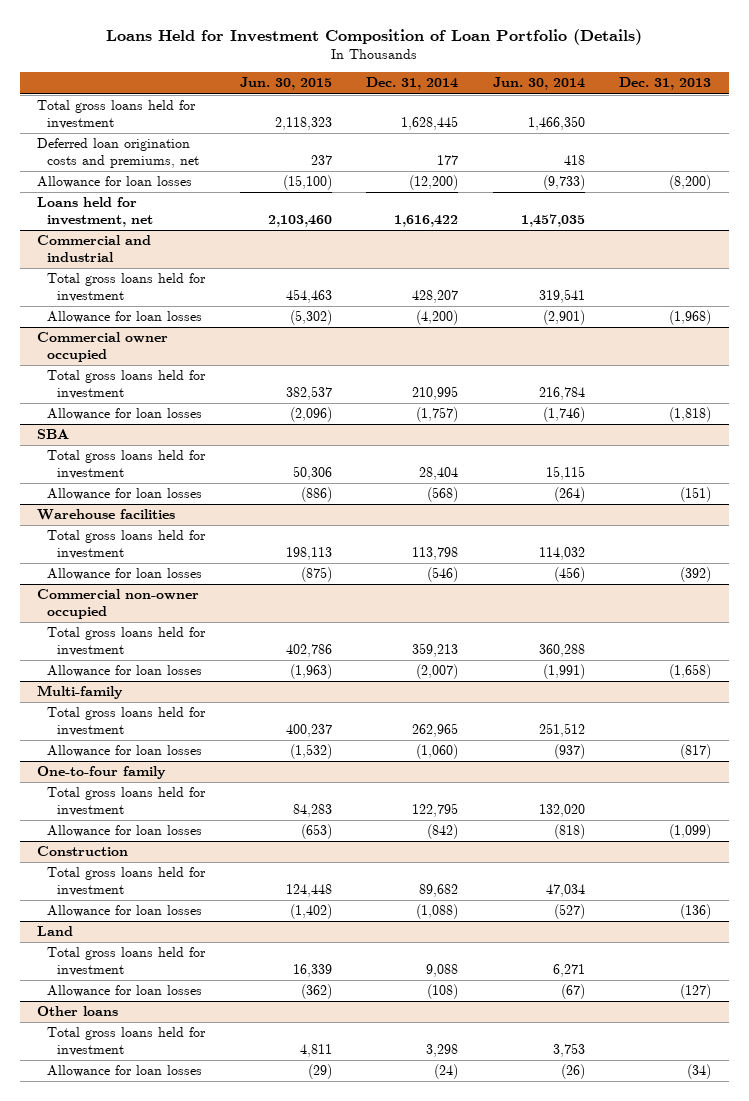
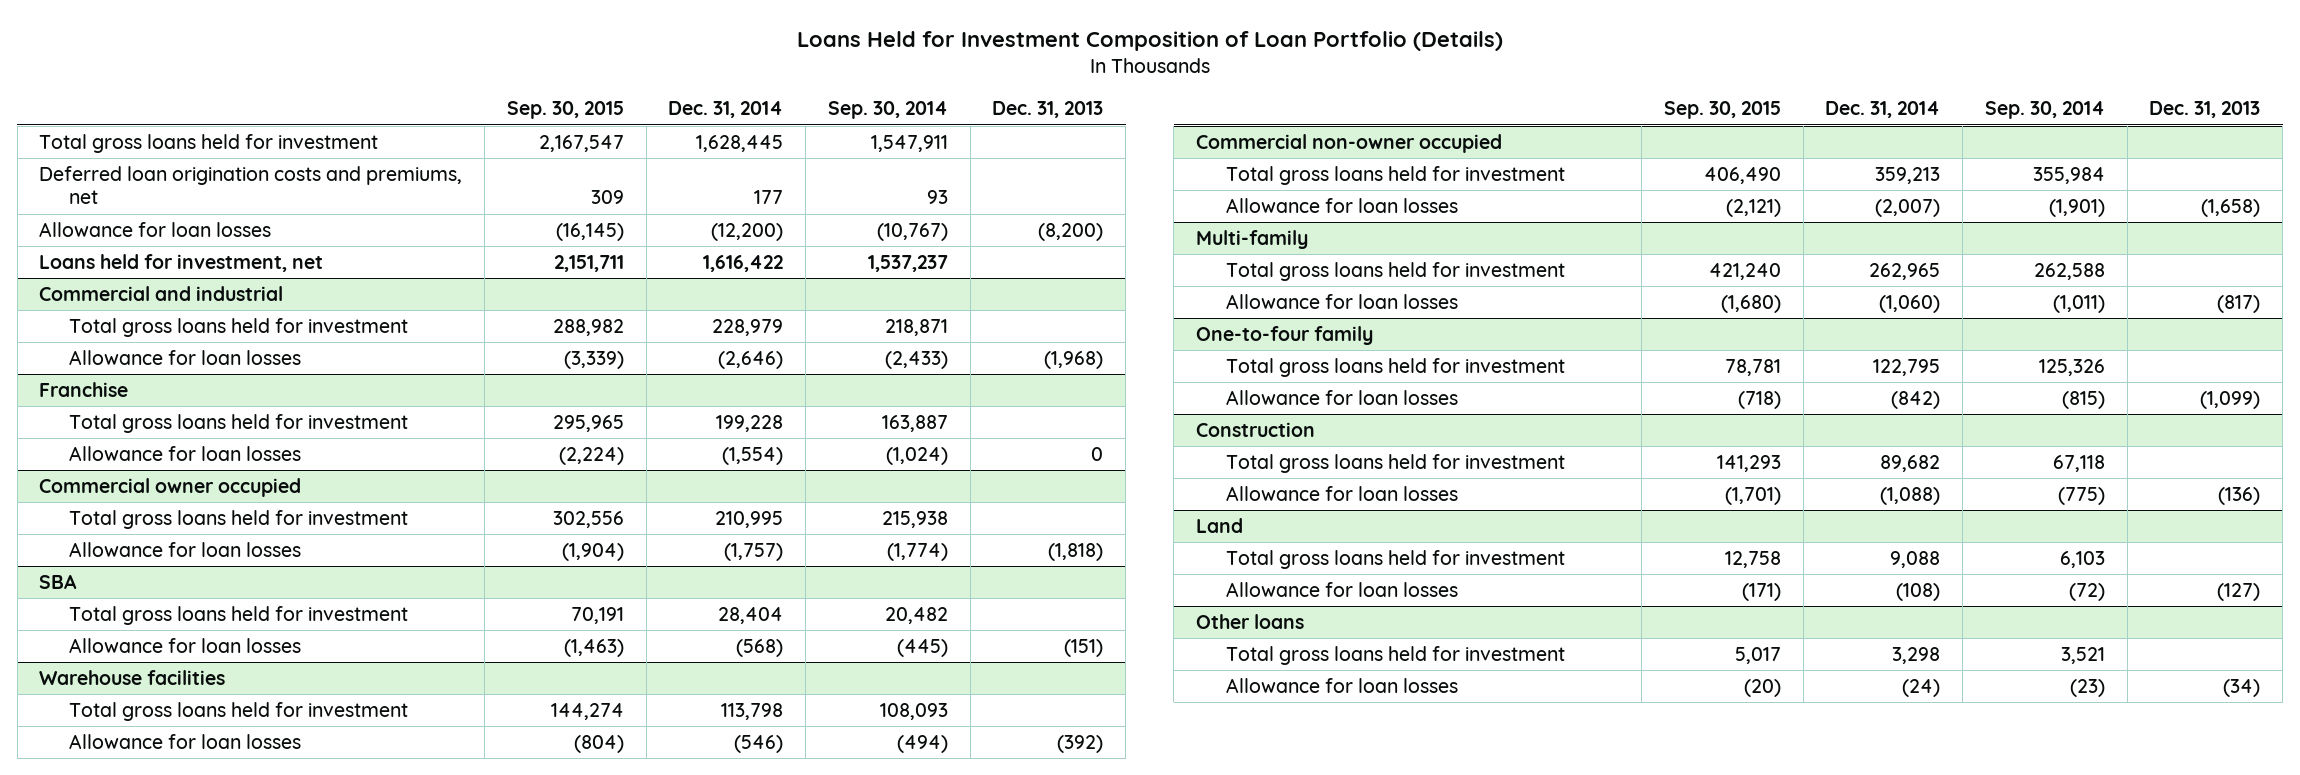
[239,77,332,91] Jun. 30, 2015 -> none
[492,77,585,91] Jun. 30, 2014 -> none
none -> [506,101,624,120] Sep. 30, 2015
none -> [827,101,948,120] Sep. 30, 2014
[412,289,459,303] 428,207 -> [712,319,784,337] 228,979
[416,310,459,326] (4,200) -> [718,351,784,370] (2,646)
none -> [39,382,129,398] Franchise
none -> [69,414,409,434] Total gross loans held for investment
none -> [69,446,302,462] Allowance for loan losses

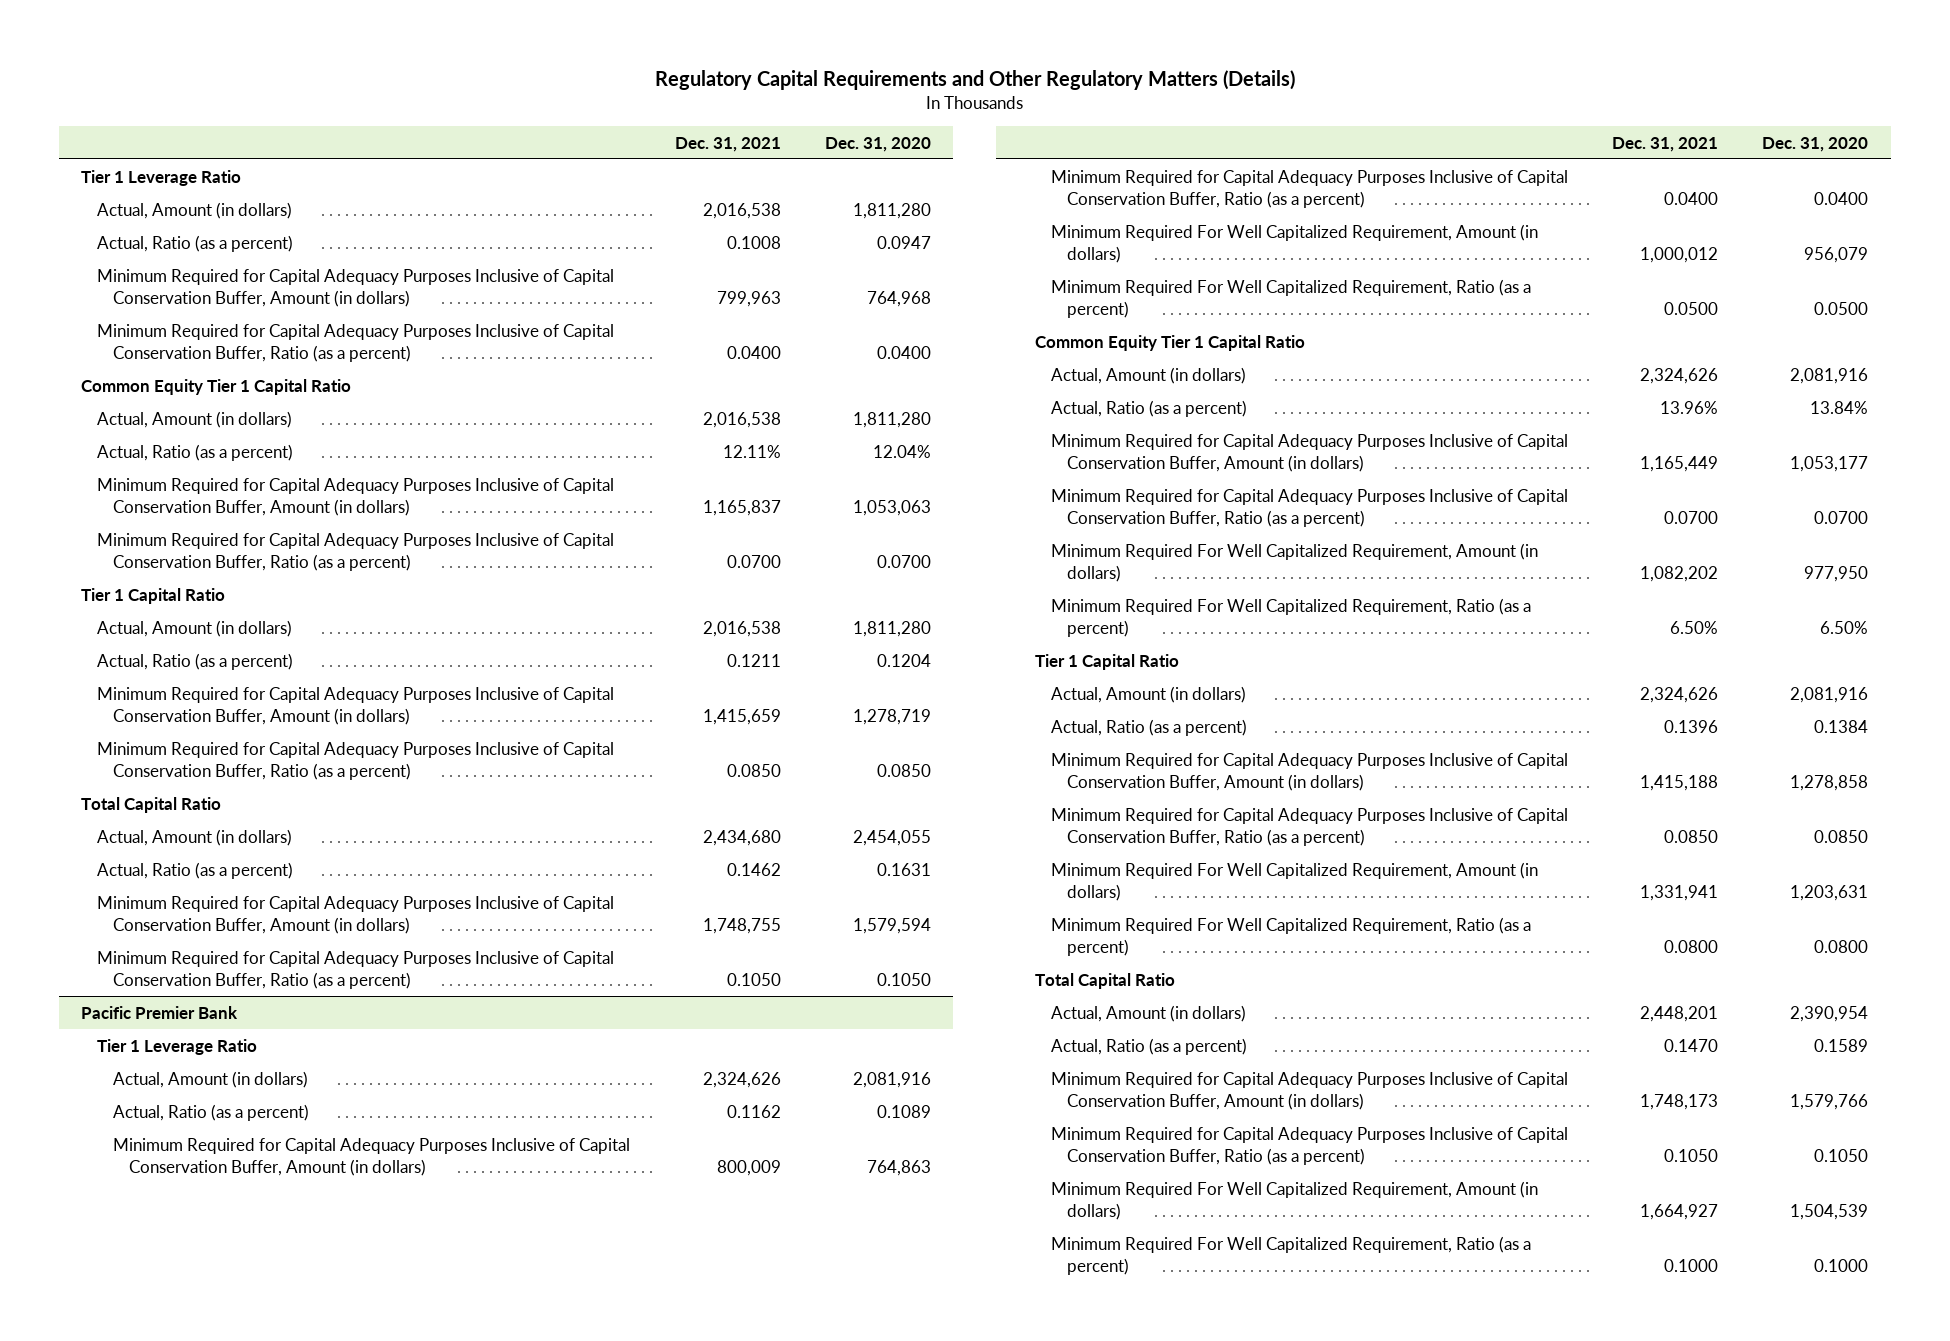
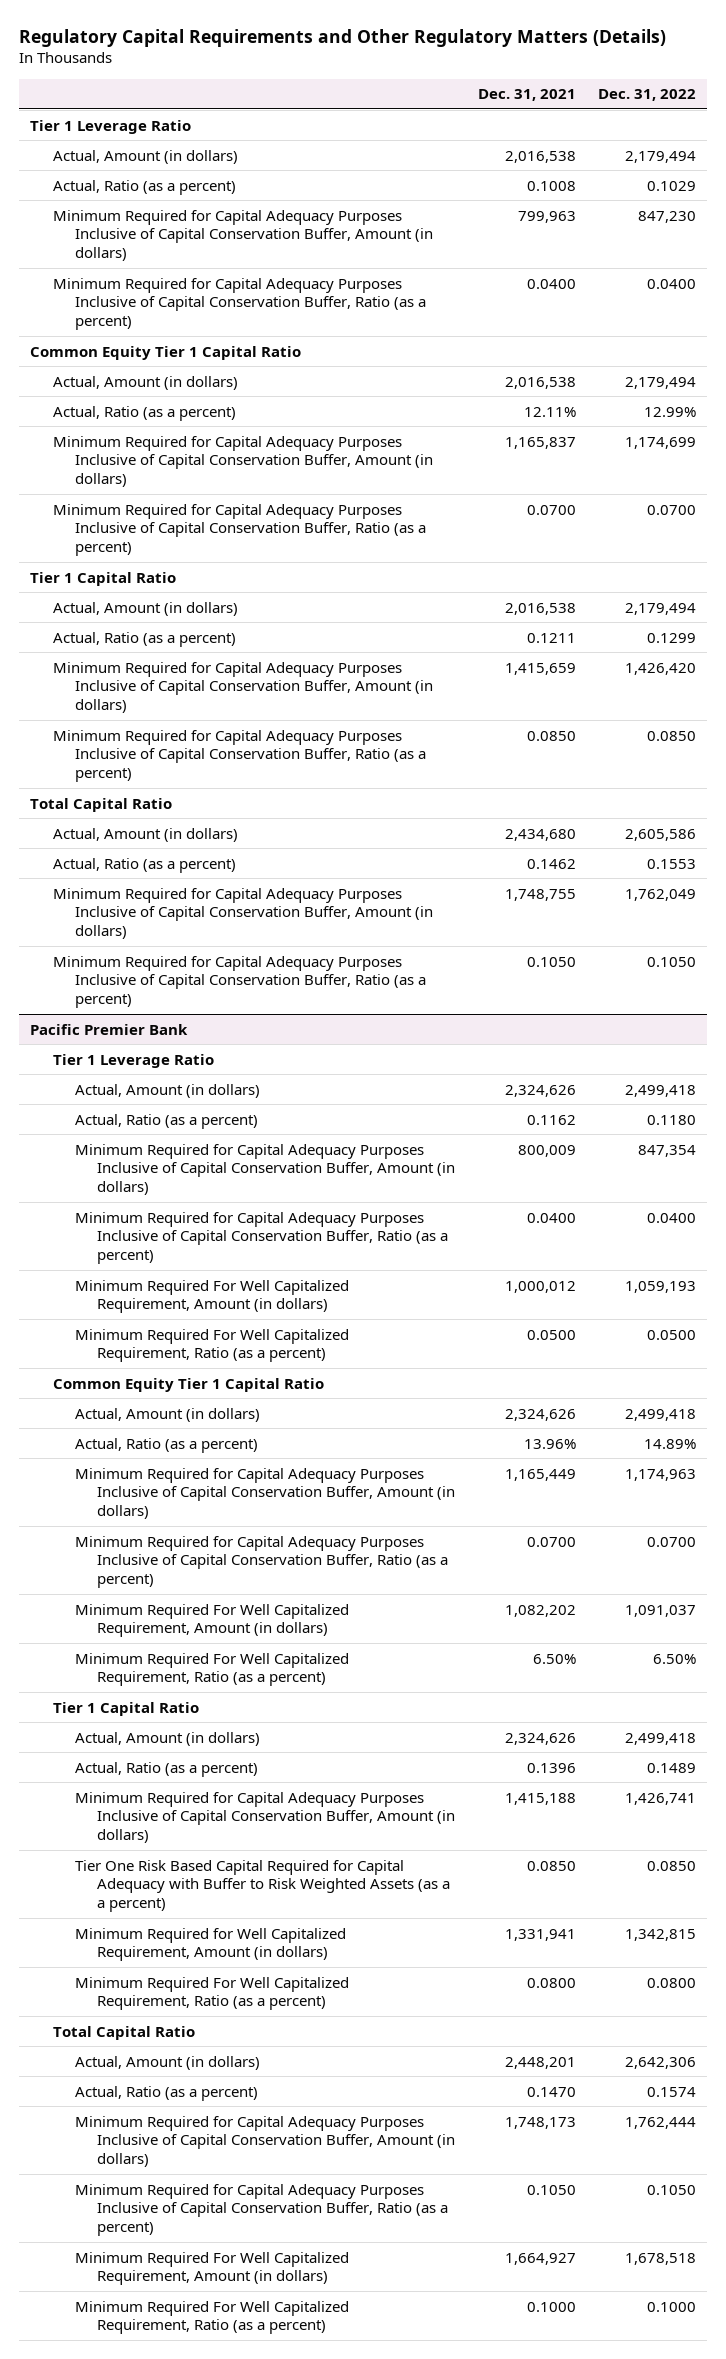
[825,136,932,152] Dec. 31, 2020 -> none
none -> [598,89,697,102] Dec. 31, 2022
[1050,807,1568,846] Minimum Required for Capital Adequacy Purposes Inclusive of Capital Conservation Buffer, Ratio (as a percent) -> none
none -> [74,1859,451,1912] Tier One Risk Based Capital Required for Capital Adequacy with Buffer to Risk Weighted Assets (as a a percent)
[1050,861,1538,901] Minimum Required For Well Capitalized Requirement, Amount (in dollars) -> [74,1927,346,1962] Minimum Required for Well Capitalized Requirement, Amount (in dollars)

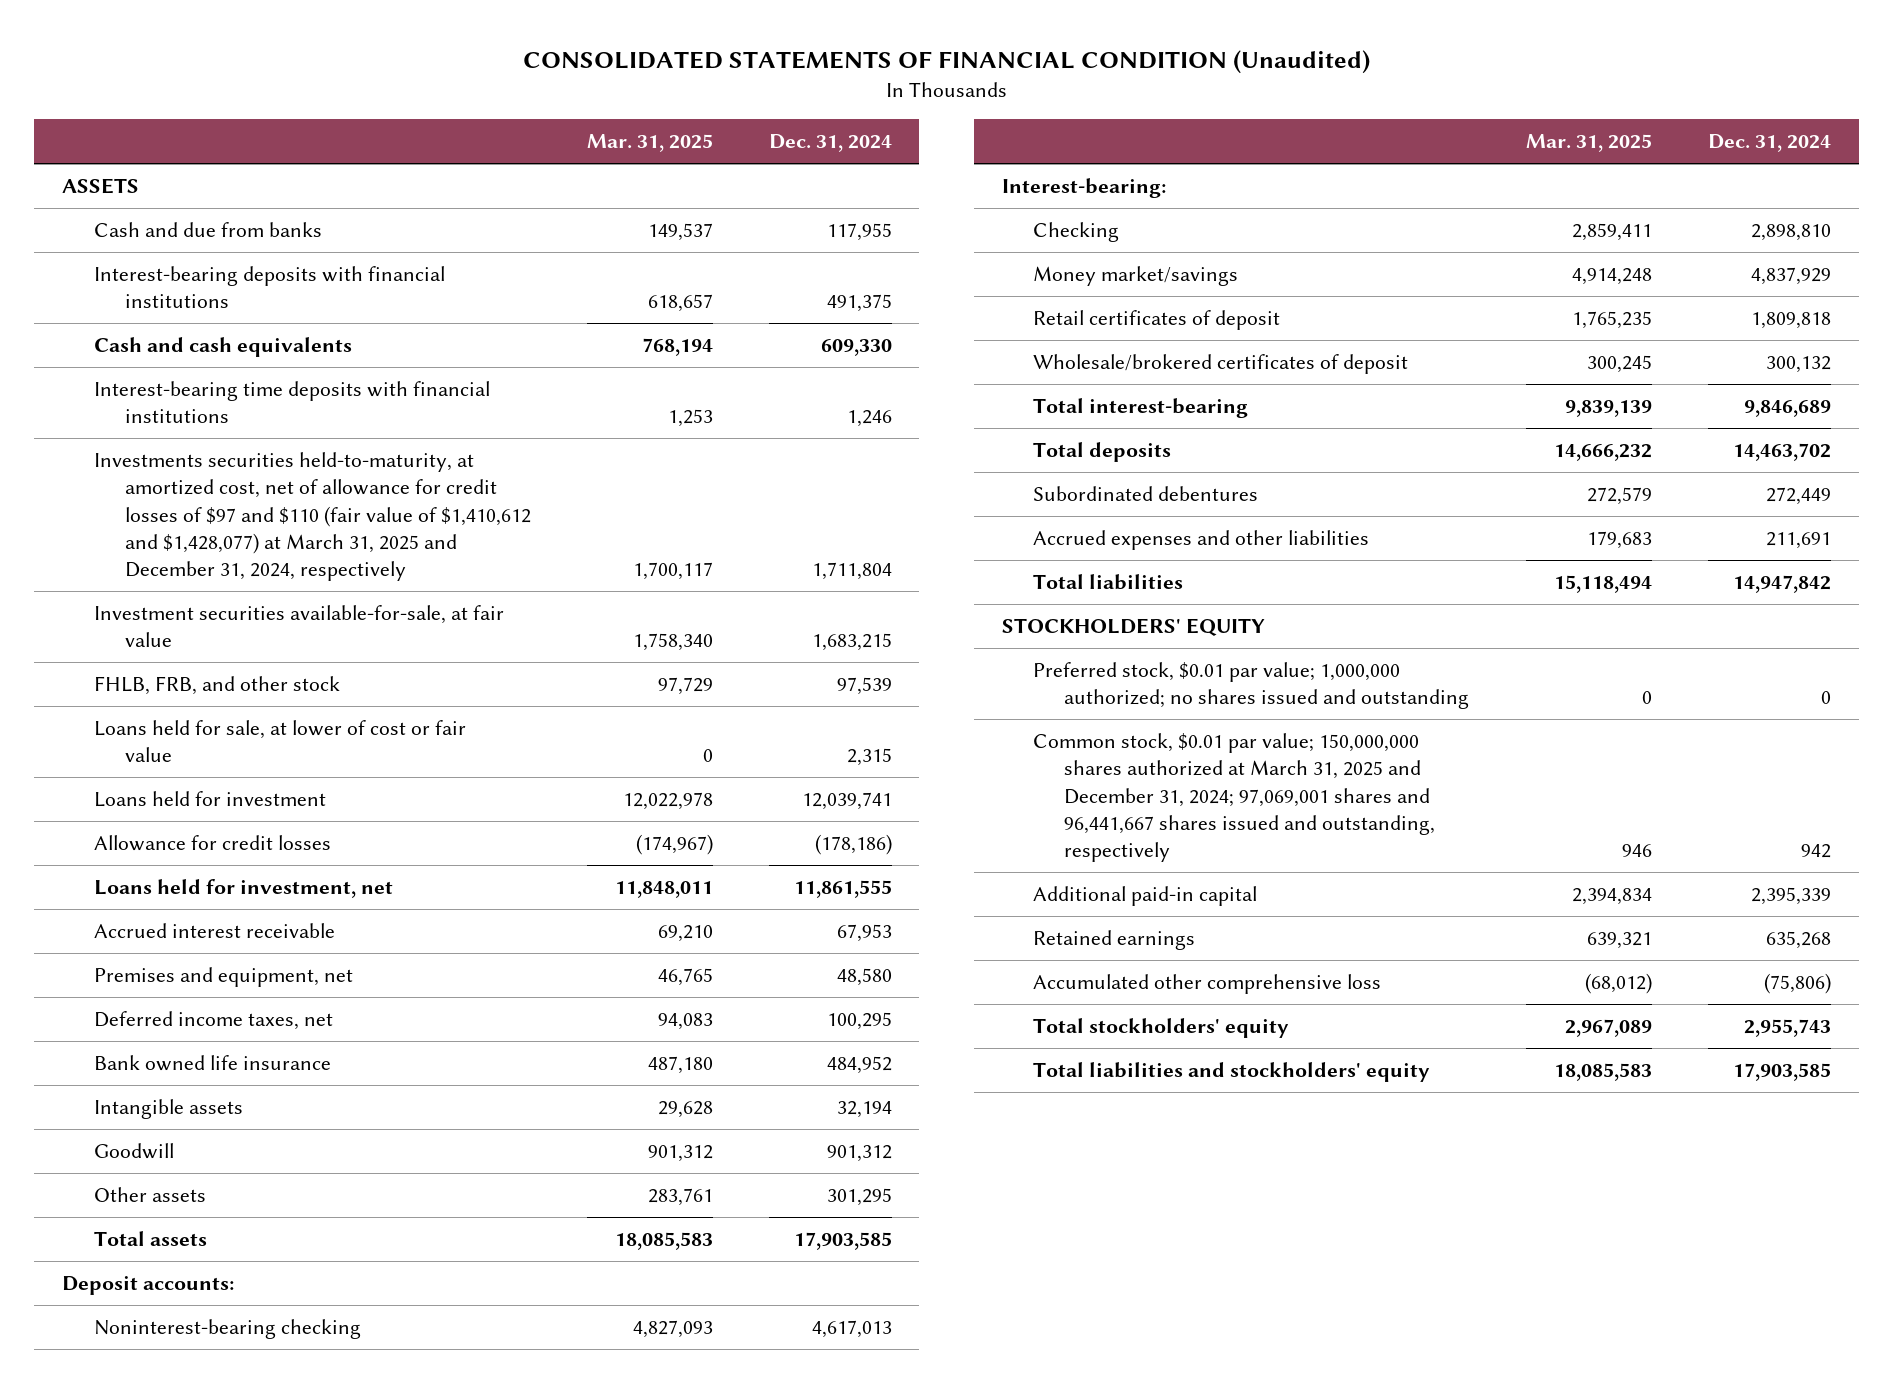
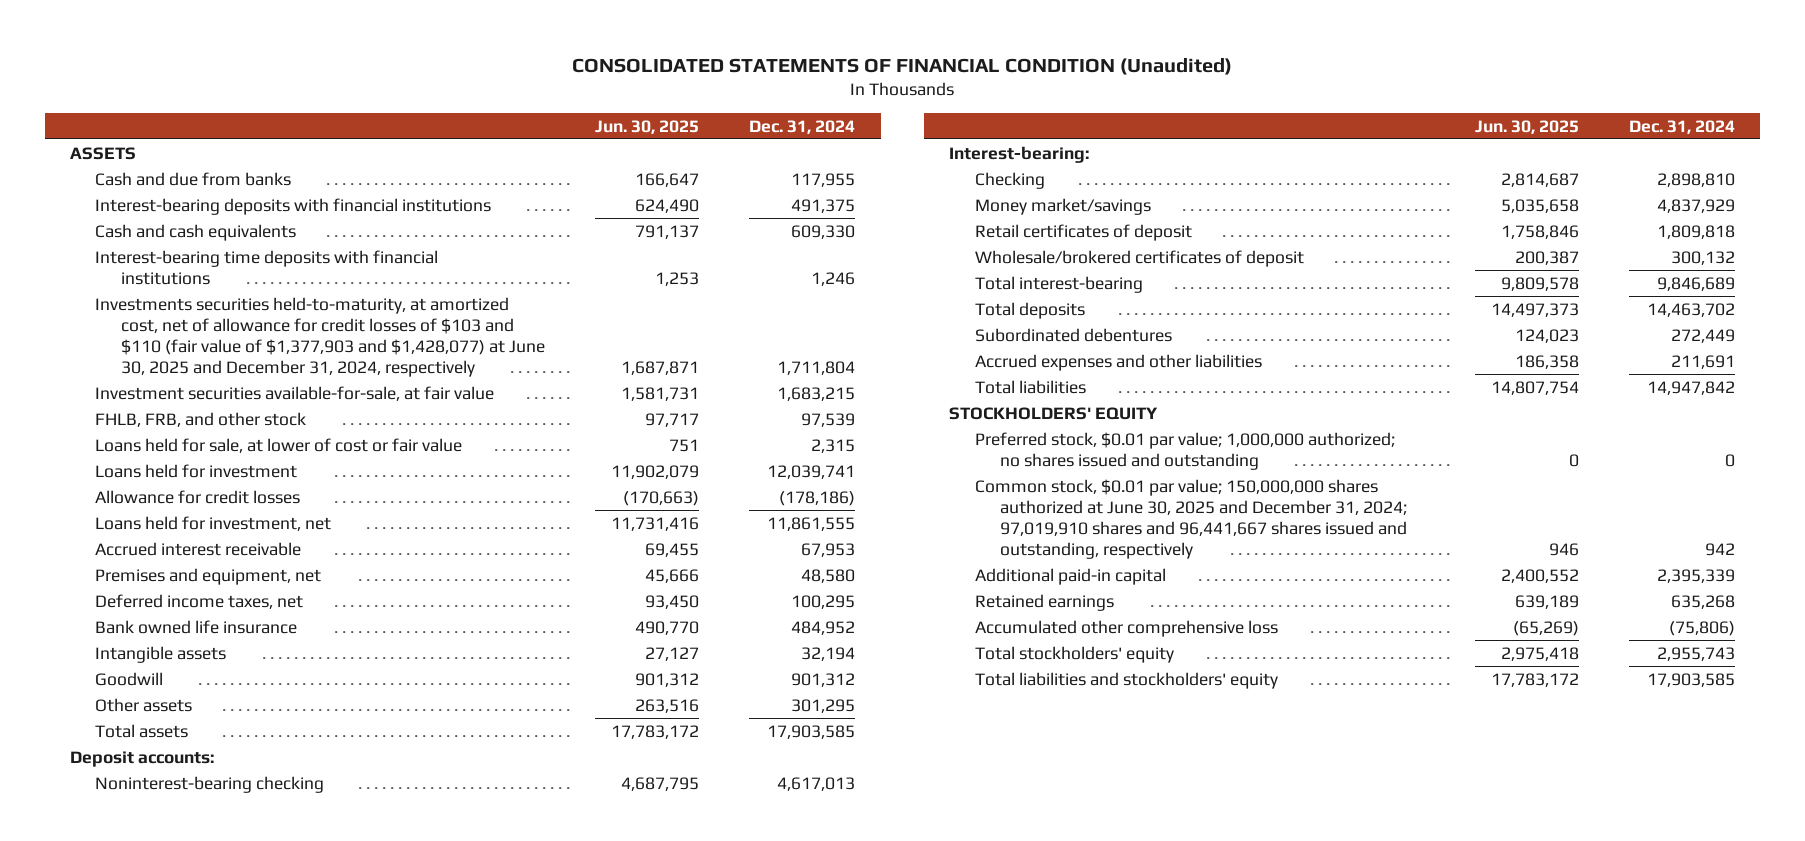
[586,134,713,153] Mar. 31, 2025 -> none
none -> [595,119,700,134] Jun. 30, 2025
[93,452,532,581] Investments securities held-to-maturity, at amortized cost, net of allowance for credit losses of $97 and $110 (fair value of $1,410,612 and $1,428,077) at March 31, 2025 and December 31, 2024, respectively -> [95,296,545,377] Investments securities held-to-maturity, at amortized cost, net of allowance for credit losses of $103 and $110 (fair value of $1,377,903 and $1,428,077) at June 30, 2025 and December 31, 2024, respectively
[1033,733,1436,862] Common stock, $0.01 par value; 150,000,000 shares authorized at March 31, 2025 and December 31, 2024; 97,069,001 shares and 96,441,667 shares issued and outstanding, respectively -> [974,478,1408,559] Common stock, $0.01 par value; 150,000,000 shares authorized at June 30, 2025 and December 31, 2024; 97,019,910 shares and 96,441,667 shares issued and outstanding, respectively

